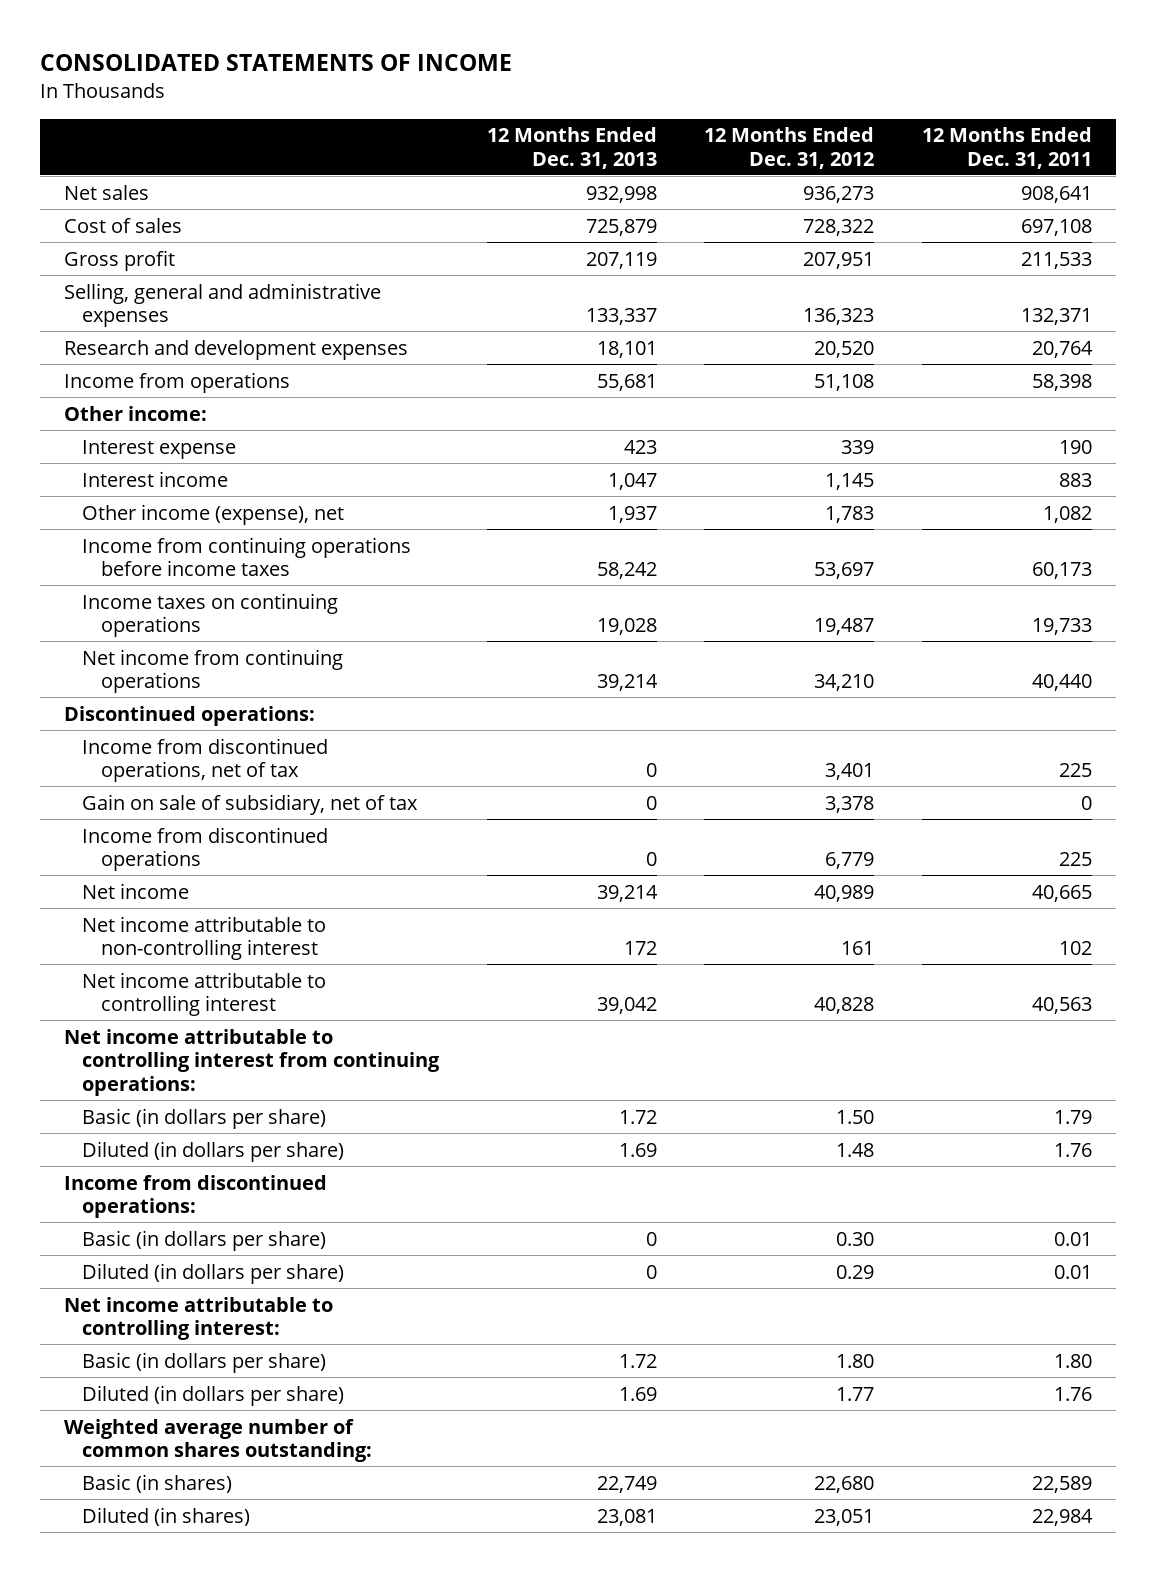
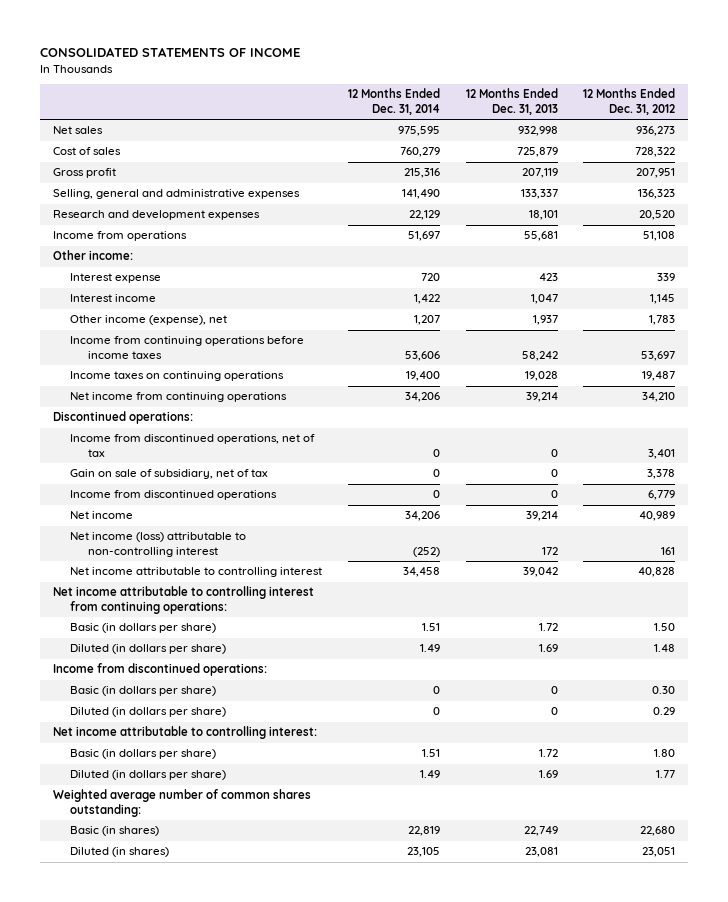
[922,127,1093,169] 12 Months Ended Dec. 31, 2011 -> none
none -> [347,88,440,115] 12 Months Ended Dec. 31, 2014
[82,915,327,961] Net income attributable to non-controlling interest -> [70,532,247,557] Net income (loss) attributable to non-controlling interest

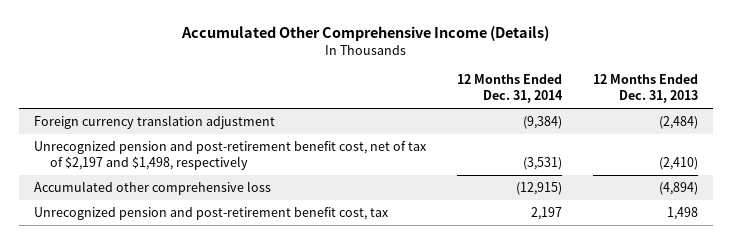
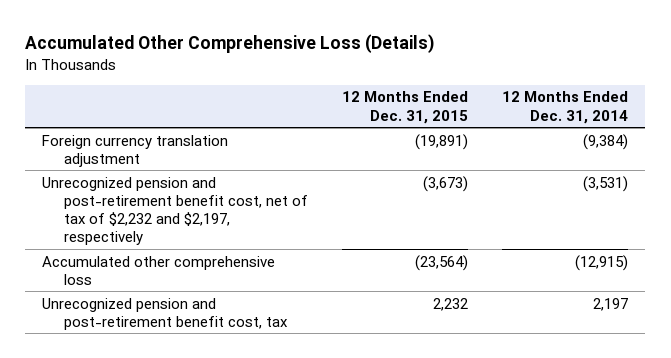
[180,25,549,41] Accumulated Other Comprehensive Income (Details) -> [25,34,436,54] Accumulated Other Comprehensive Loss (Details)
[592,74,698,104] 12 Months Ended Dec. 31, 2013 -> none
none -> [342,91,469,124] 12 Months Ended Dec. 31, 2015
[34,140,428,170] Unrecognized pension and post-retirement benefit cost, net of tax of $2,197 and $1,498, respectively -> [42,176,309,246] Unrecognized pension and post-retirement benefit cost, net of tax of $2,232 and $2,197, respectively

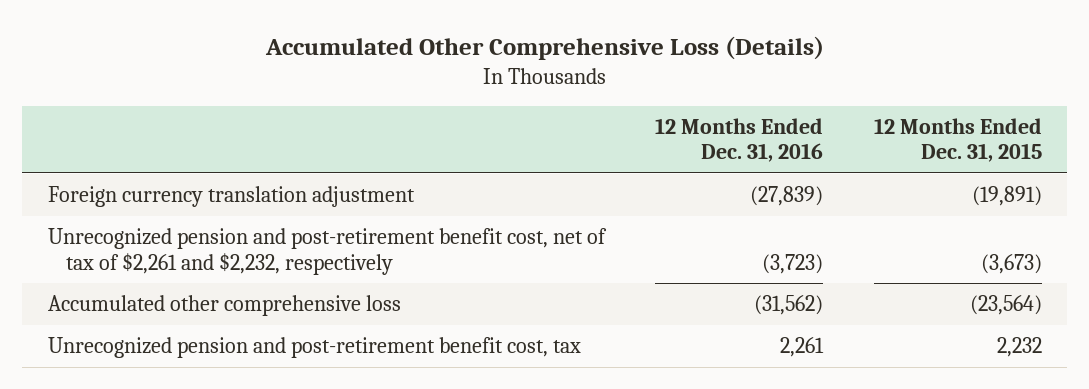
[502,91,629,124] 12 Months Ended Dec. 31, 2014 -> none
none -> [655,117,824,163] 12 Months Ended Dec. 31, 2016
[42,176,309,246] Unrecognized pension and post-retirement benefit cost, net of tax of $2,232 and $2,197, respectively -> [47,228,607,275] Unrecognized pension and post-retirement benefit cost, net of tax of $2,261 and $2,232, respectively

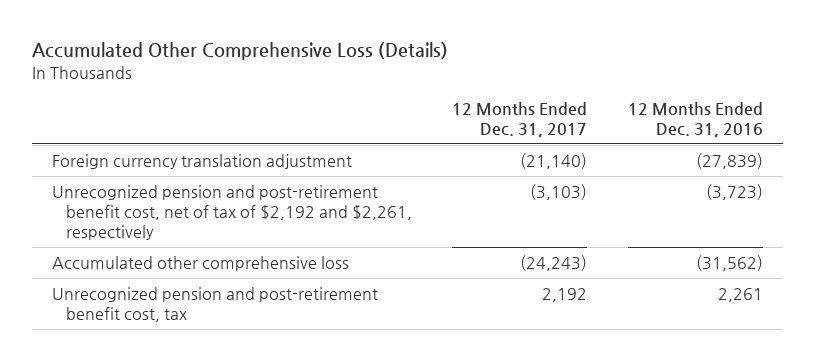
[873,117,1042,163] 12 Months Ended Dec. 31, 2015 -> none
none -> [452,102,588,137] 12 Months Ended Dec. 31, 2017
[47,228,607,275] Unrecognized pension and post-retirement benefit cost, net of tax of $2,261 and $2,232, respectively -> [52,184,412,240] Unrecognized pension and post-retirement benefit cost, net of tax of $2,192 and $2,261, respectively

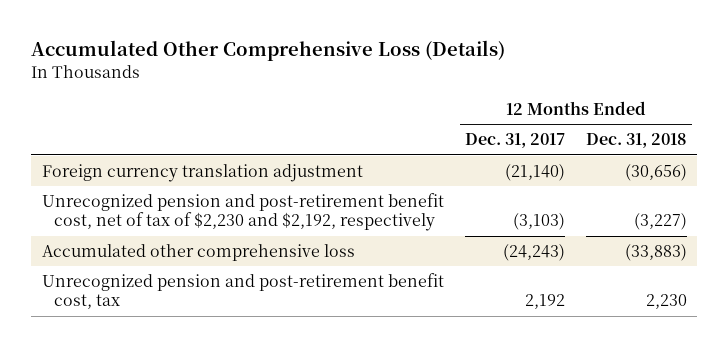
[627,102,763,137] 12 Months Ended Dec. 31, 2016 -> none
none -> [585,133,687,149] Dec. 31, 2018
[52,184,412,240] Unrecognized pension and post-retirement benefit cost, net of tax of $2,192 and $2,261, respectively -> [41,193,444,232] Unrecognized pension and post-retirement benefit cost, net of tax of $2,230 and $2,192, respectively

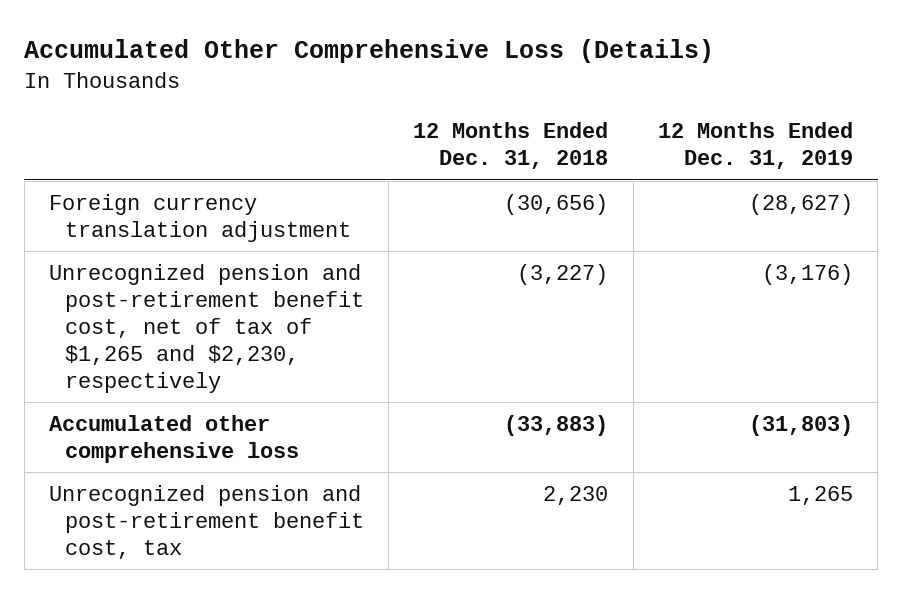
[464,133,565,149] Dec. 31, 2017 -> none
none -> [657,122,853,170] 12 Months Ended Dec. 31, 2019
[41,193,444,232] Unrecognized pension and post-retirement benefit cost, net of tax of $2,230 and $2,192, respectively -> [49,263,364,393] Unrecognized pension and post-retirement benefit cost, net of tax of $1,265 and $2,230, respectively

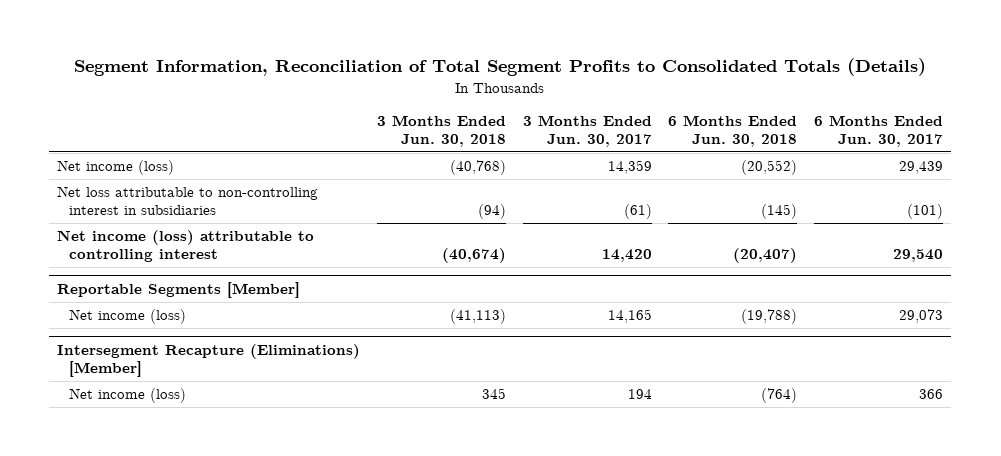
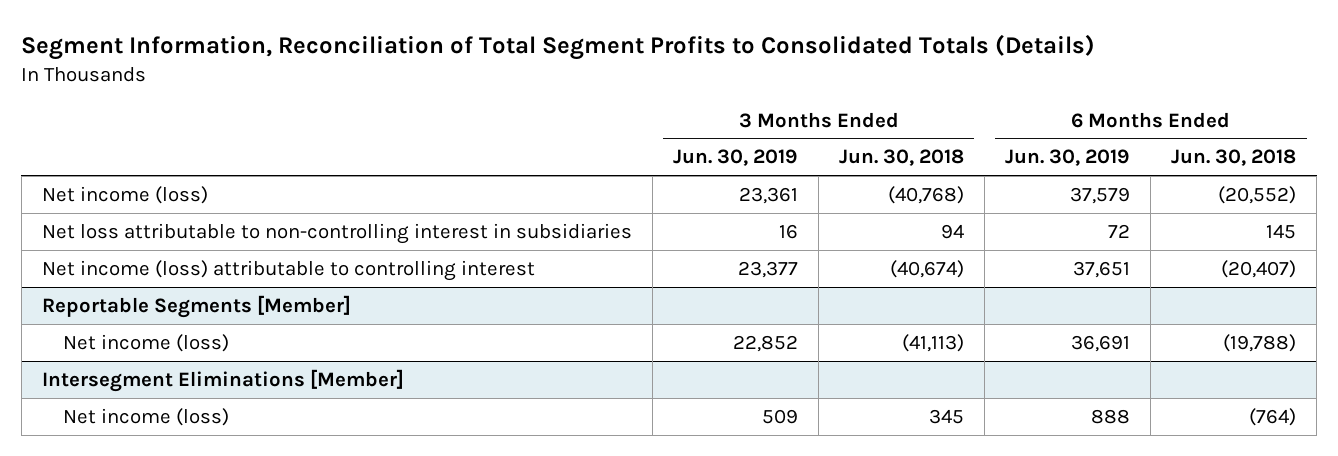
[522,115,652,147] 3 Months Ended Jun. 30, 2017 -> none
[814,115,944,147] 6 Months Ended Jun. 30, 2017 -> none
none -> [673,149,799,167] Jun. 30, 2019
none -> [1005,149,1131,167] Jun. 30, 2019
[478,204,507,220] (94) -> [941,223,965,239] 94
[761,204,798,220] (145) -> [1266,223,1297,239] 145
[57,344,361,377] Intersegment Recapture (Eliminations) [Member] -> [41,368,404,392] Intersegment Eliminations [Member]

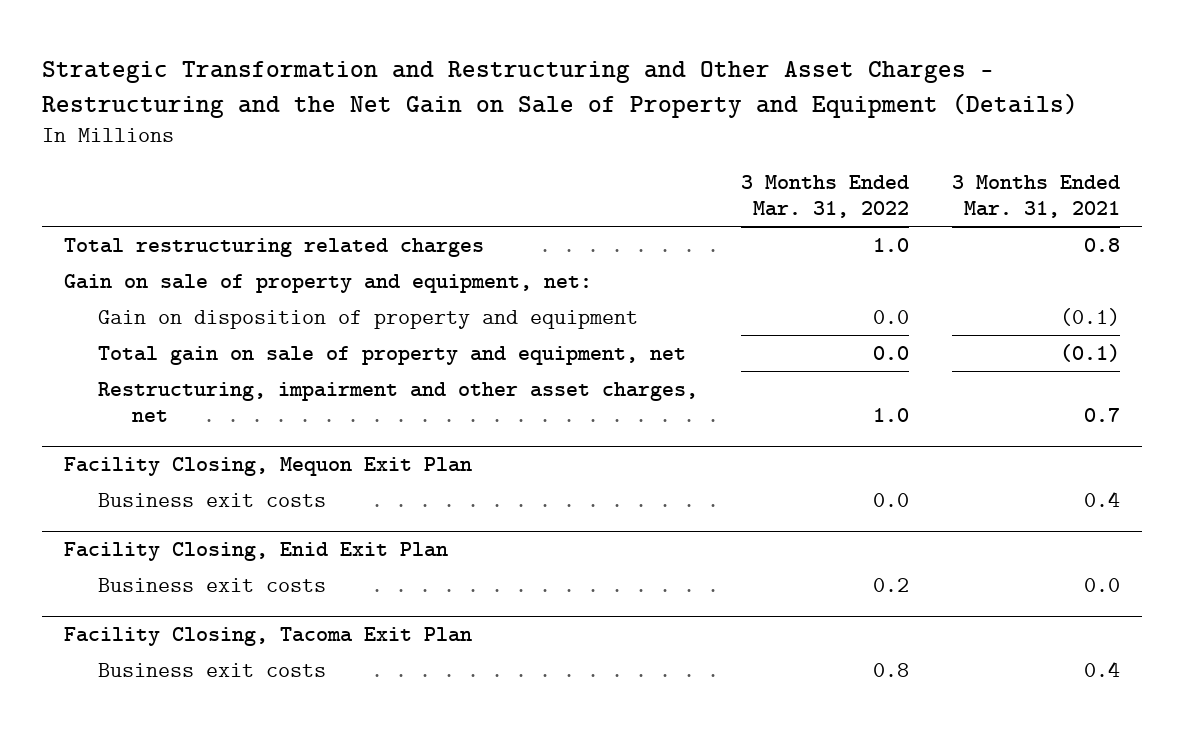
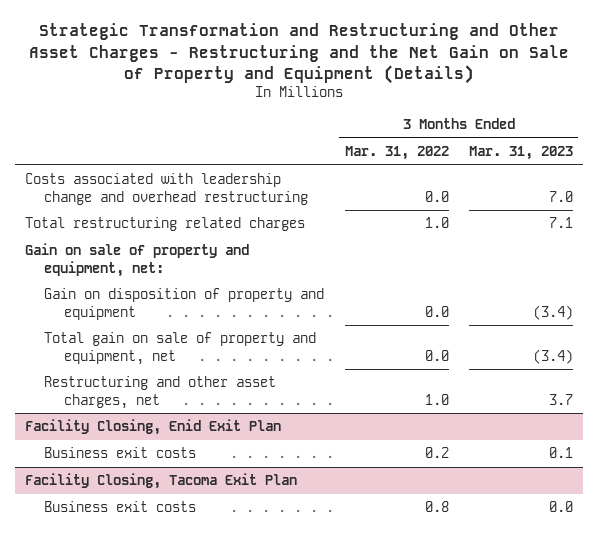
[952,175,1121,219] 3 Months Ended Mar. 31, 2021 -> none
none -> [468,146,573,161] Mar. 31, 2023
none -> [24,173,309,205] Costs associated with leadership change and overhead restructuring
[63,456,472,476] Facility Closing, Mequon Exit Plan -> none
[97,492,326,507] Business exit costs -> none
[97,381,698,423] Restructuring, impairment and other asset charges, net -> [44,376,277,409] Restructuring and other asset charges, net

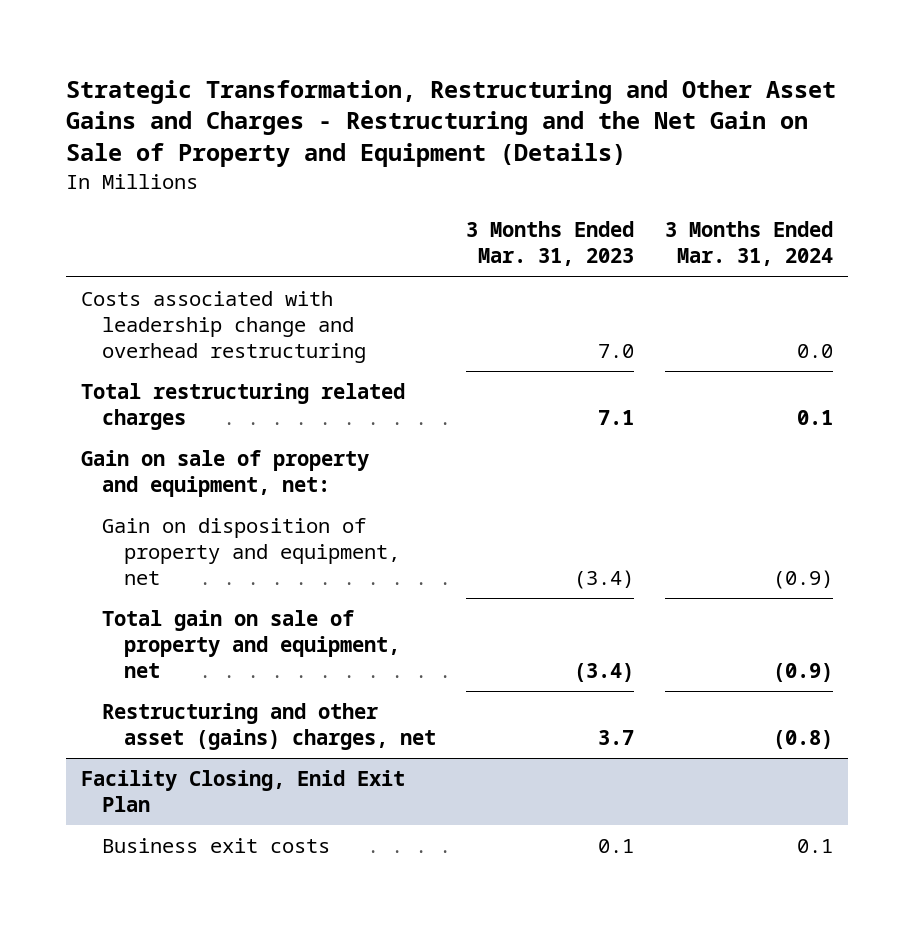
[28,23,569,84] Strategic Transformation and Restructuring and Other Asset Charges - Restructuring and the Net Gain on Sale of Property and Equipment (Details) -> [65,79,836,168] Strategic Transformation, Restructuring and Other Asset Gains and Charges - Restructuring and the Net Gain on Sale of Property and Equipment (Details)
[344,146,449,161] Mar. 31, 2022 -> none
none -> [664,221,833,267] 3 Months Ended Mar. 31, 2024
[44,288,325,320] Gain on disposition of property and equipment -> [102,518,400,586] Gain on disposition of property and equipment, net
[44,376,277,409] Restructuring and other asset charges, net -> [102,703,436,751] Restructuring and other asset (gains) charges, net
[24,473,297,490] Facility Closing, Tacoma Exit Plan -> none
[44,501,197,513] Business exit costs -> none

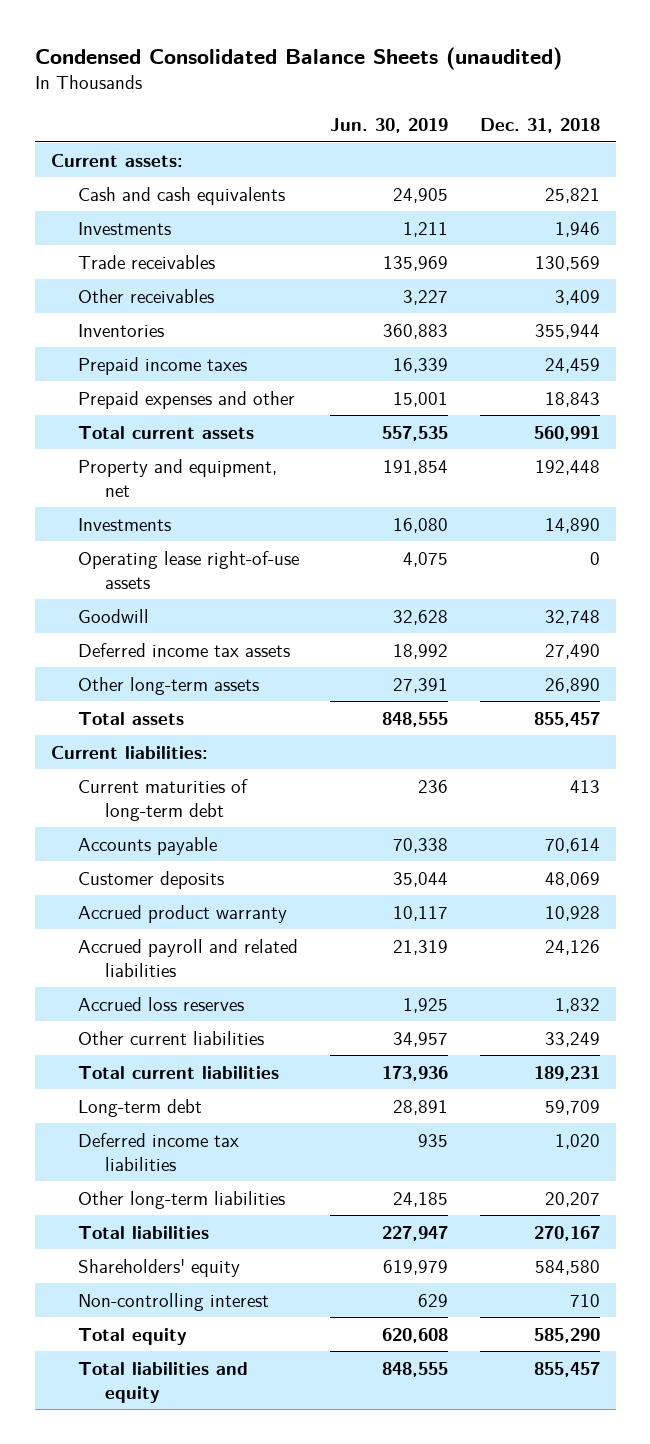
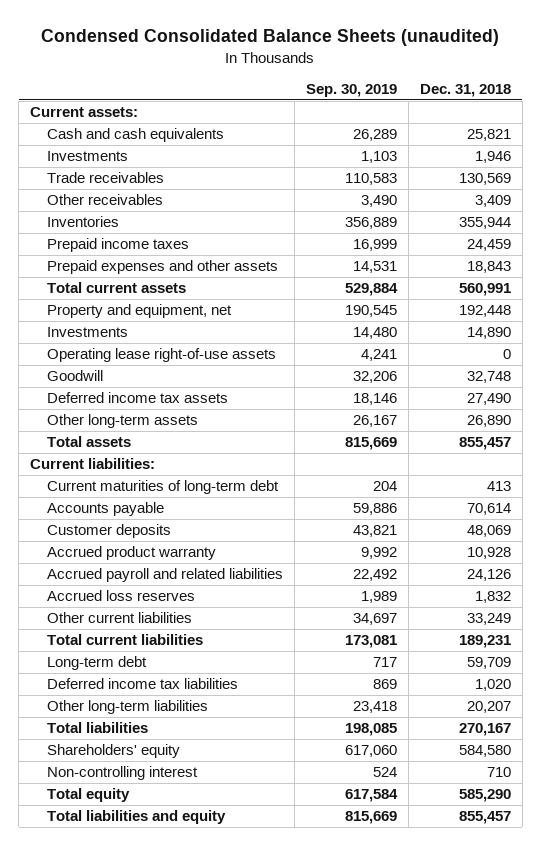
[330,117,449,133] Jun. 30, 2019 -> none
none -> [305,83,397,97] Sep. 30, 2019
[77,390,295,409] Prepaid expenses and other -> [47,260,279,275] Prepaid expenses and other assets

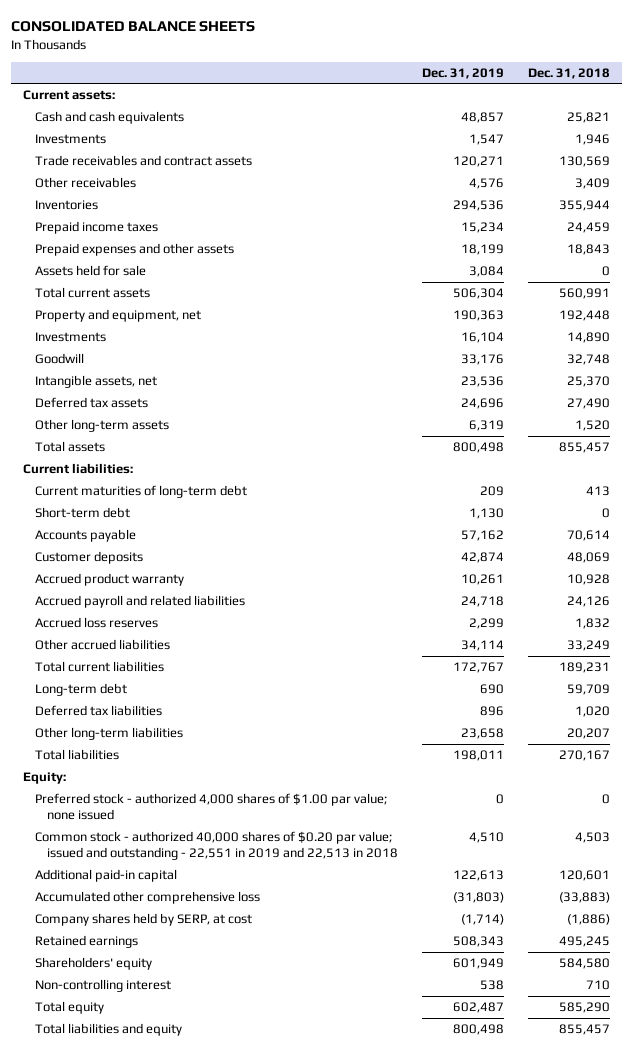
[41,29,500,47] Condensed Consolidated Balance Sheets (unaudited) -> [11,21,256,33] CONSOLIDATED BALANCE SHEETS
[305,83,397,97] Sep. 30, 2019 -> none
none -> [422,67,505,79] Dec. 31, 2019
[47,172,165,184] Trade receivables -> [35,155,253,167] Trade receivables and contract assets
none -> [35,265,147,277] Assets held for sale
[47,348,277,363] Operating lease right-of-use assets -> none
none -> [35,375,158,389] Intangible assets, net
[47,392,229,404] Deferred income tax assets -> [35,397,149,409] Deferred tax assets
[466,415,511,428] 26,890 -> [575,420,611,432] 1,520
none -> [35,507,131,519] Short-term debt
[47,612,193,624] Other current liabilities -> [35,639,171,651] Other accrued liabilities
[47,678,239,690] Deferred income tax liabilities -> [35,705,163,717] Deferred tax liabilities
none -> [23,772,67,785] Equity:
none -> [35,793,388,820] Preferred stock - authorized 4,000 shares of $1.00 par value; none issued
none -> [35,831,399,860] Common stock - authorized 40,000 shares of $0.20 par value; issued and outstanding - 22,551 in 2019 and 22,513 in 2018
none -> [35,869,178,883] Additional paid-in capital
none -> [35,891,261,905] Accumulated other comprehensive loss
none -> [35,913,253,927] Company shares held by SERP, at cost
none -> [35,935,139,949] Retained earnings

